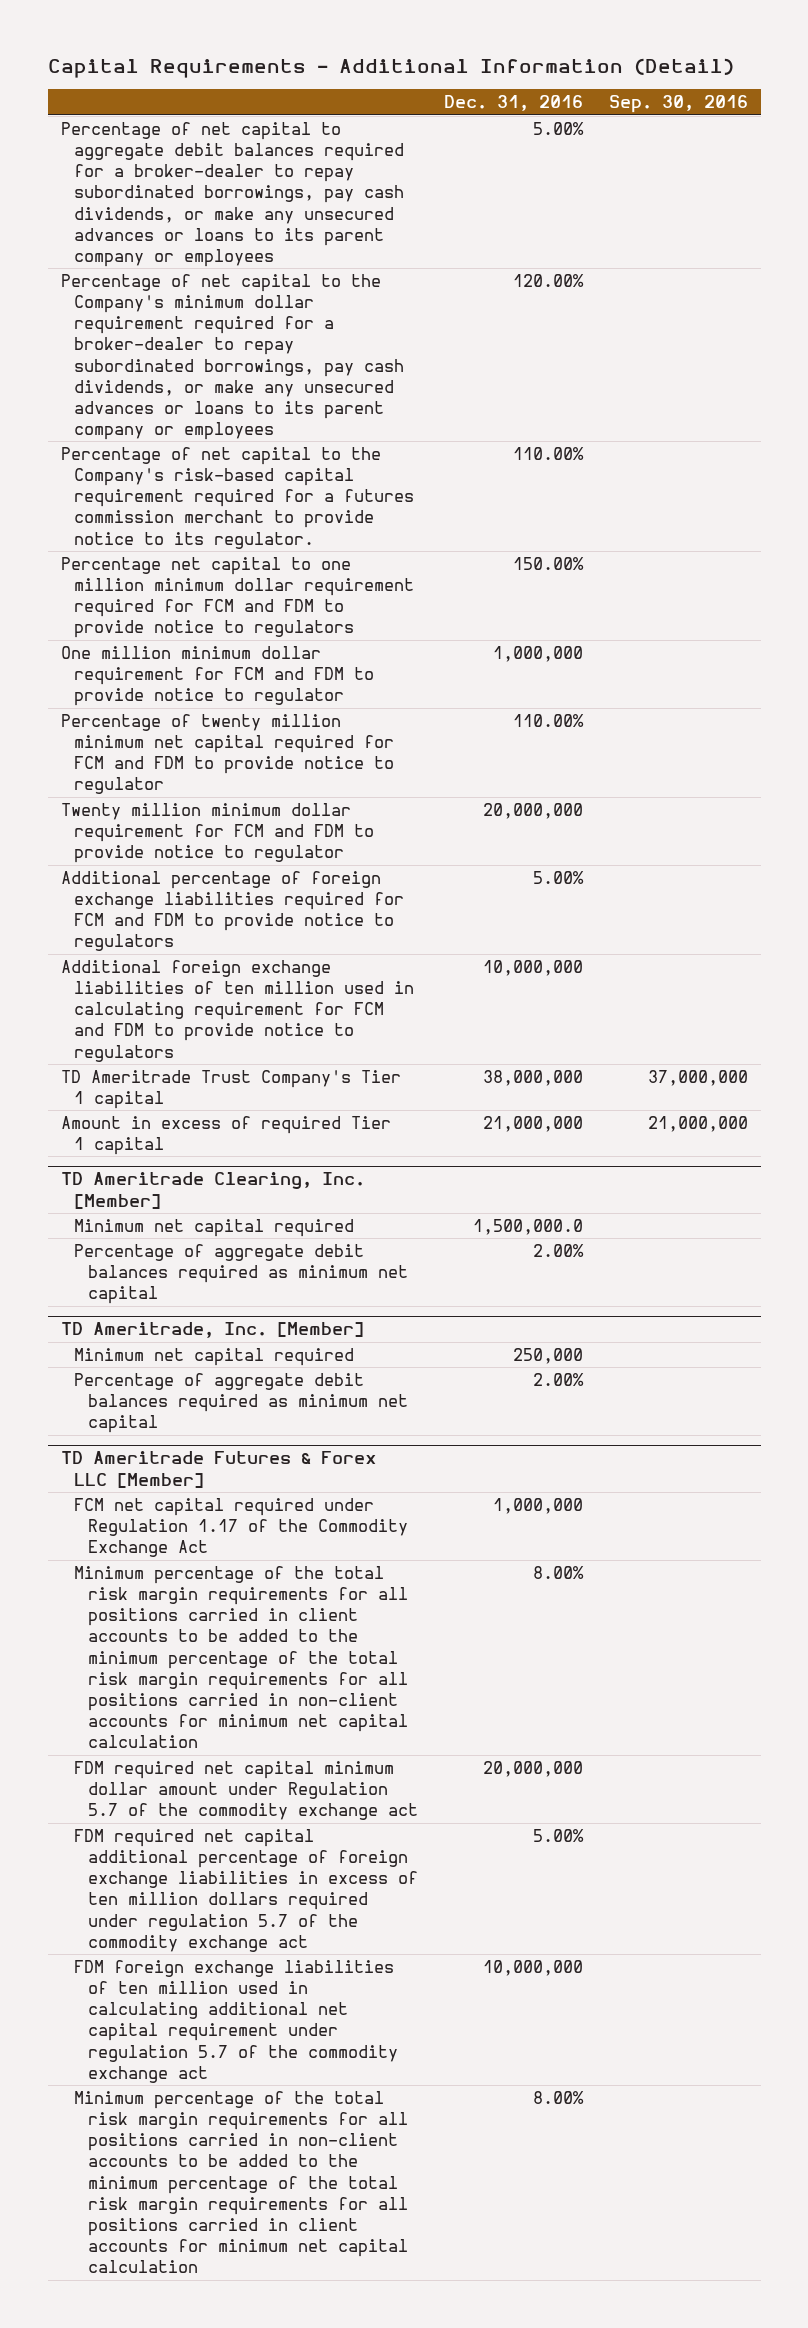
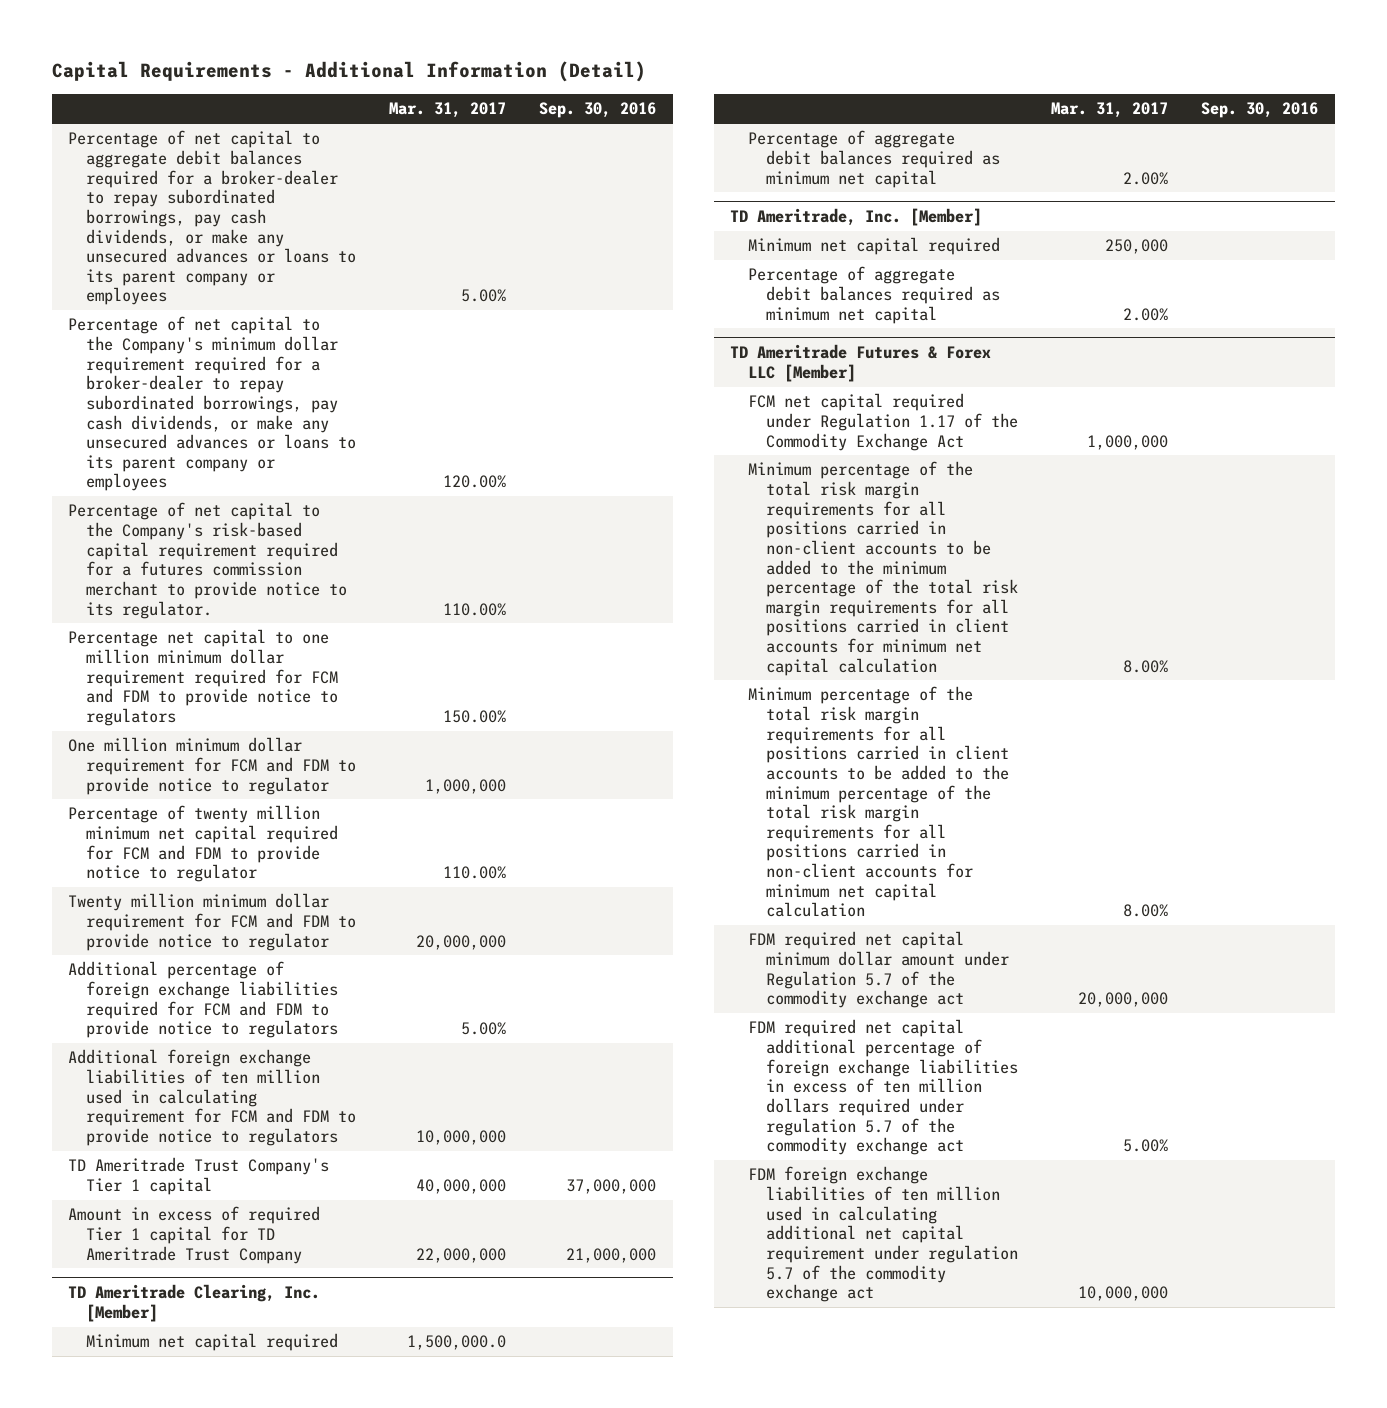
[443,95,583,112] Dec. 31, 2016 -> none
none -> [389,102,507,119] Mar. 31, 2017
[60,1115,391,1156] Amount in excess of required Tier 1 capital -> [68,1206,321,1264] Amount in excess of required Tier 1 capital for TD Ameritrade Trust Company
[74,2090,408,2274] Minimum percentage of the total risk margin requirements for all positions carried in non-client accounts to be added to the minimum percentage of the total risk margin requirements for all positions carried in client accounts for minimum net capital calculation -> [748,461,1018,676] Minimum percentage of the total risk margin requirements for all positions carried in non-client accounts to be added to the minimum percentage of the total risk margin requirements for all positions carried in client accounts for minimum net capital calculation

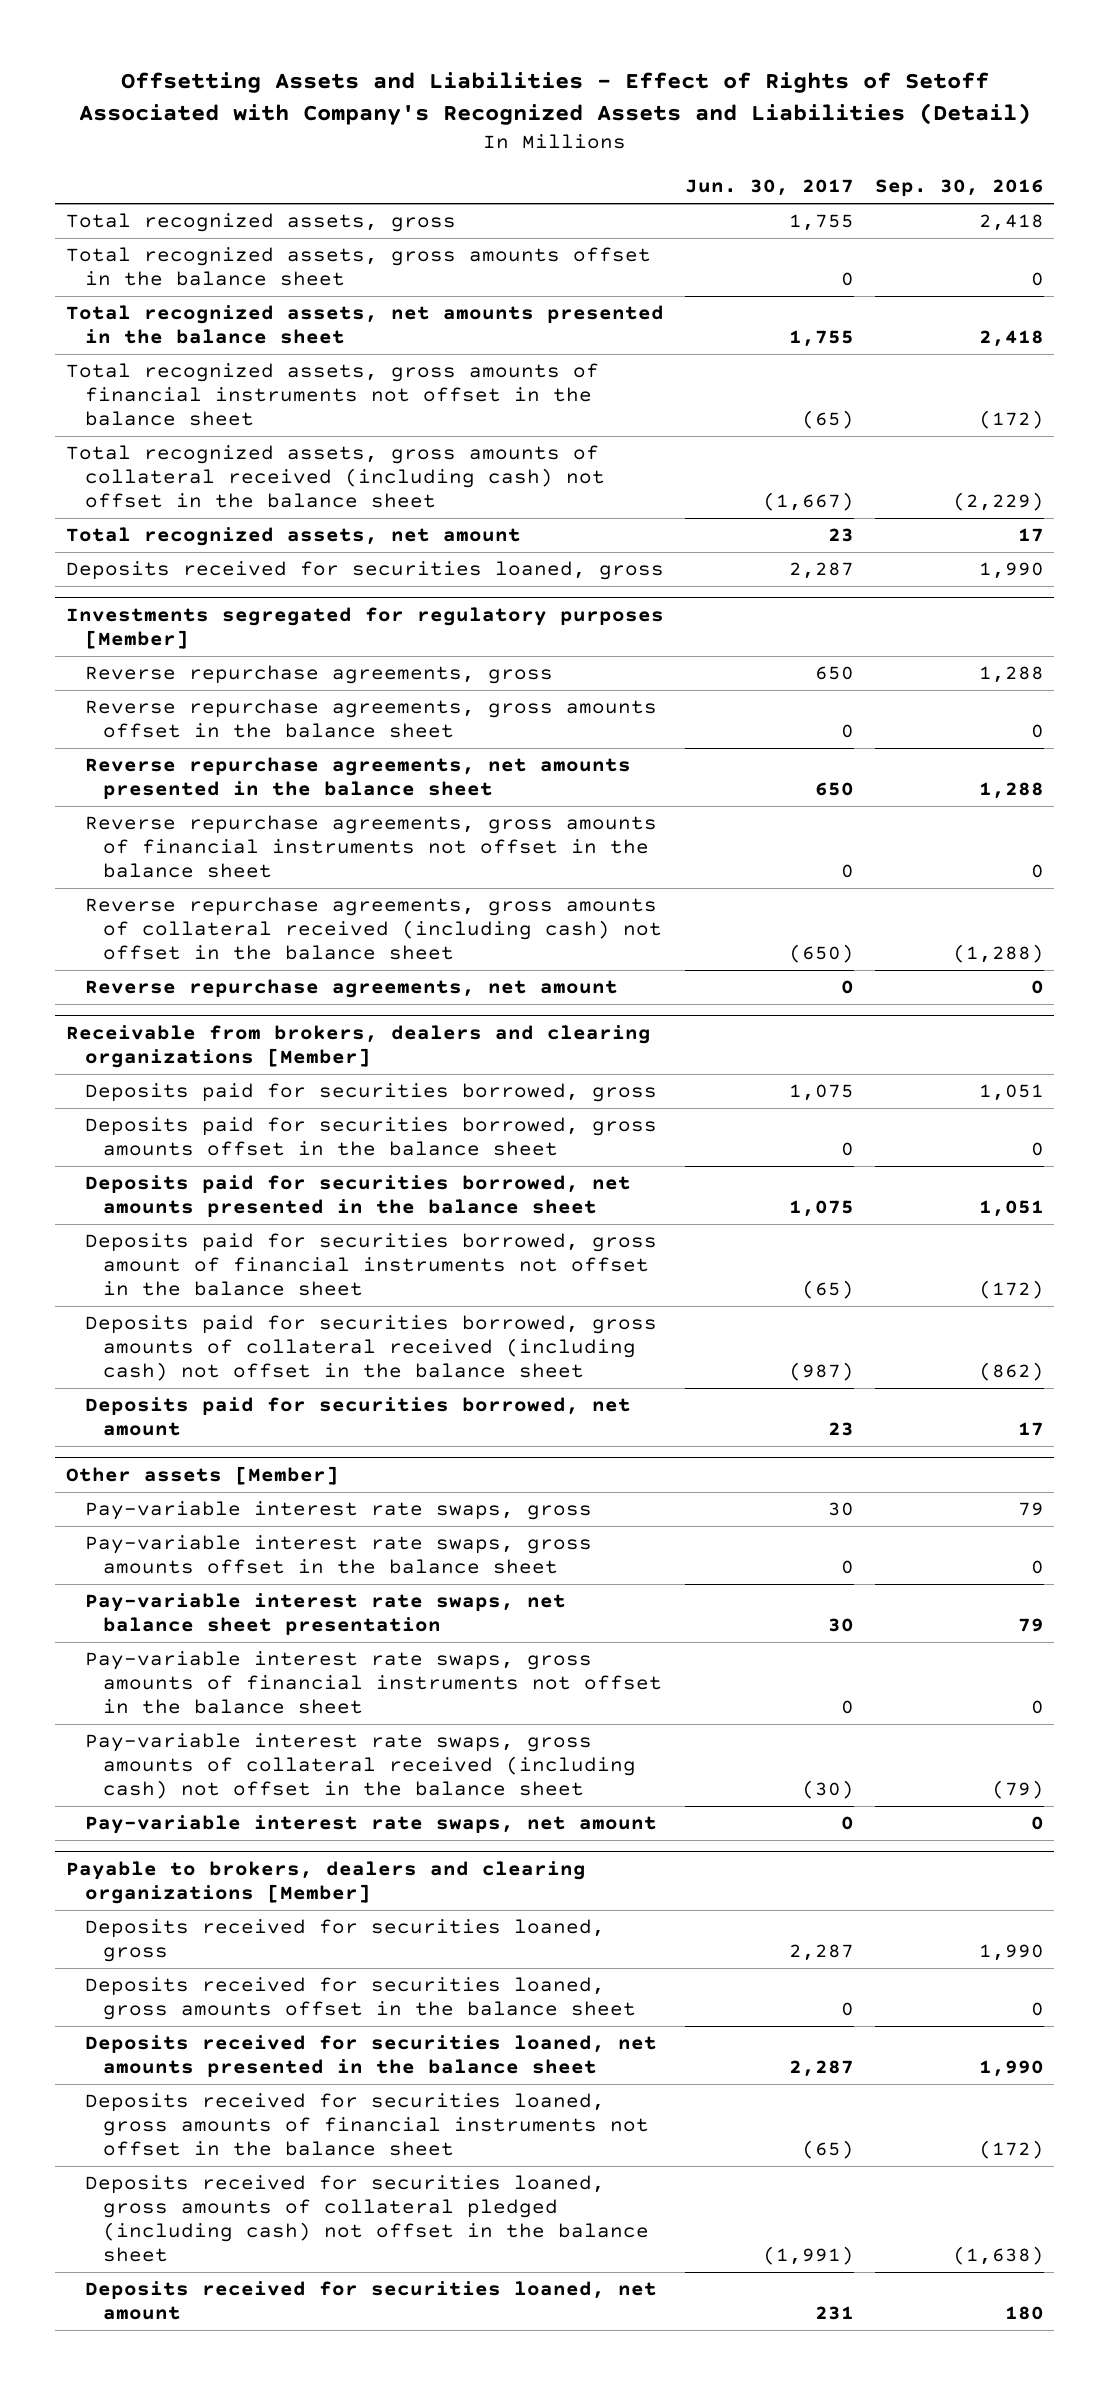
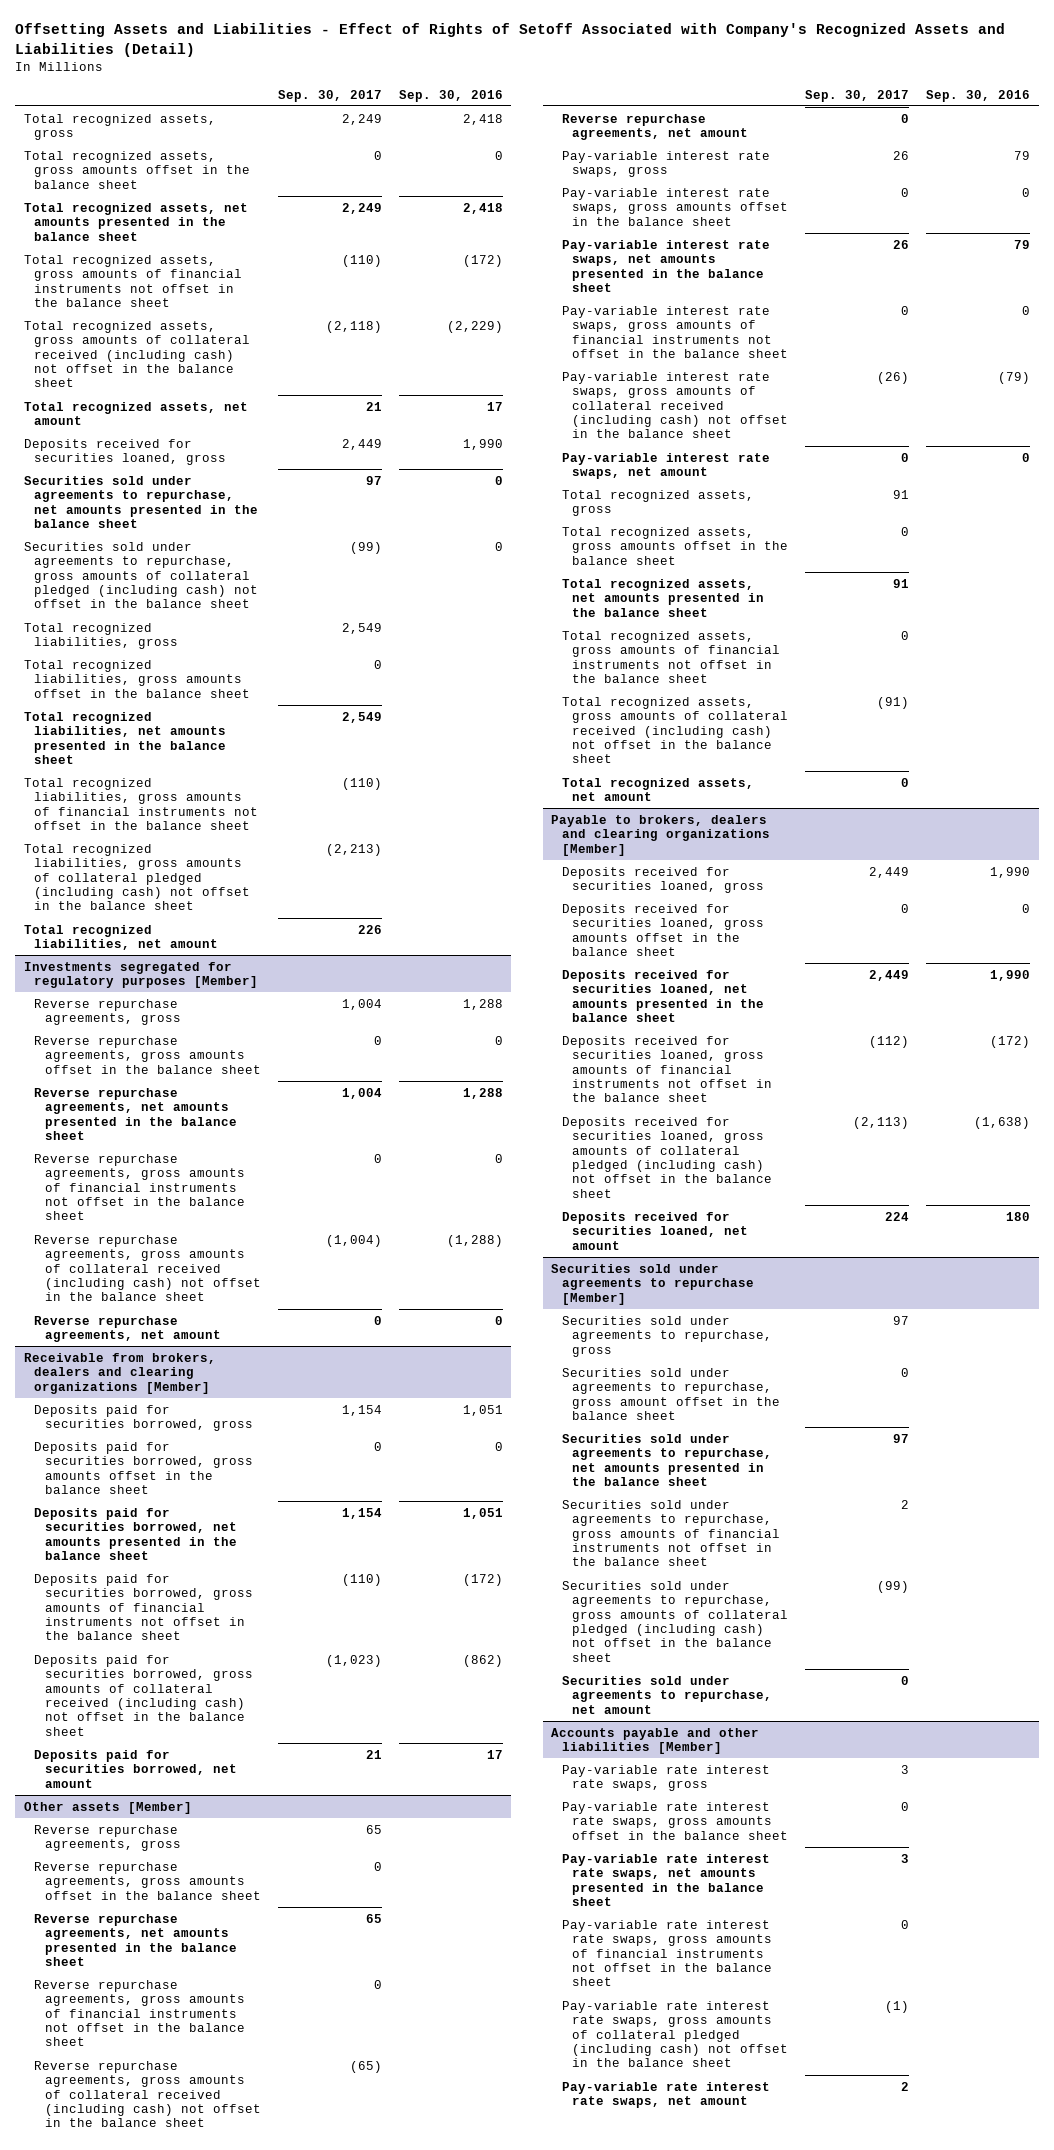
[684,179,854,197] Jun. 30, 2017 -> none
none -> [277,89,382,102] Sep. 30, 2017
none -> [23,475,259,528] Securities sold under agreements to repurchase, net amounts presented in the balance sheet
none -> [23,541,259,609] Securities sold under agreements to repurchase, gross amounts of collateral pledged (including cash) not offset in the balance sheet
none -> [23,622,179,650] Total recognized liabilities, gross
none -> [23,659,251,698] Total recognized liabilities, gross amounts offset in the balance sheet
none -> [23,711,227,764] Total recognized liabilities, net amounts presented in the balance sheet
none -> [23,777,259,830] Total recognized liabilities, gross amounts of financial instruments not offset in the balance sheet
none -> [23,843,251,911] Total recognized liabilities, gross amounts of collateral pledged (including cash) not offset in the balance sheet
none -> [23,924,219,951] Total recognized liabilities, net amount
[84,1233,657,1297] Deposits paid for securities borrowed, gross amount of financial instruments not offset in the balance sheet -> [34,1573,253,1641] Deposits paid for securities borrowed, gross amounts of financial instruments not offset in the balance sheet
none -> [34,1824,181,1852] Reverse repurchase agreements, gross
none -> [34,1861,261,1900] Reverse repurchase agreements, gross amounts offset in the balance sheet
none -> [34,1913,237,1966] Reverse repurchase agreements, net amounts presented in the balance sheet
none -> [34,1979,245,2047] Reverse repurchase agreements, gross amounts of financial instruments not offset in the balance sheet
none -> [34,2060,261,2128] Reverse repurchase agreements, gross amounts of collateral received (including cash) not offset in the balance sheet
none -> [561,113,749,141] Reverse repurchase agreements, net amount
[84,1593,566,1636] Pay-variable interest rate swaps, net balance sheet presentation -> [561,239,770,292] Pay-variable interest rate swaps, net amounts presented in the balance sheet
none -> [561,489,754,517] Total recognized assets, gross
none -> [561,526,789,565] Total recognized assets, gross amounts offset in the balance sheet
none -> [561,578,765,617] Total recognized assets, net amounts presented in the balance sheet
none -> [561,630,781,683] Total recognized assets, gross amounts of financial instruments not offset in the balance sheet
none -> [561,696,789,764] Total recognized assets, gross amounts of collateral received (including cash) not offset in the balance sheet
none -> [561,777,754,802] Total recognized assets, net amount
none -> [551,1263,754,1305] Securities sold under agreements to repurchase [Member]
none -> [561,1315,773,1357] Securities sold under agreements to repurchase, gross
none -> [561,1367,781,1420] Securities sold under agreements to repurchase, gross amount offset in the balance sheet
none -> [561,1433,773,1486] Securities sold under agreements to repurchase, net amounts presented in the balance sheet
none -> [561,1499,781,1567] Securities sold under agreements to repurchase, gross amounts of financial instruments not offset in the balance sheet
none -> [561,1580,789,1662] Securities sold under agreements to repurchase, gross amounts of collateral pledged (including cash) not offset in the balance sheet
none -> [561,1675,773,1714] Securities sold under agreements to repurchase, net amount
none -> [551,1727,760,1755] Accounts payable and other liabilities [Member]
none -> [561,1764,770,1792] Pay-variable rate interest rate swaps, gross
none -> [561,1801,789,1840] Pay-variable rate interest rate swaps, gross amounts offset in the balance sheet
none -> [561,1853,770,1906] Pay-variable rate interest rate swaps, net amounts presented in the balance sheet
none -> [561,1919,773,1987] Pay-variable rate interest rate swaps, gross amounts of financial instruments not offset in the balance sheet
none -> [561,2000,789,2068] Pay-variable rate interest rate swaps, gross amounts of collateral pledged (including cash) not offset in the balance sheet
none -> [561,2081,770,2109] Pay-variable rate interest rate swaps, net amount

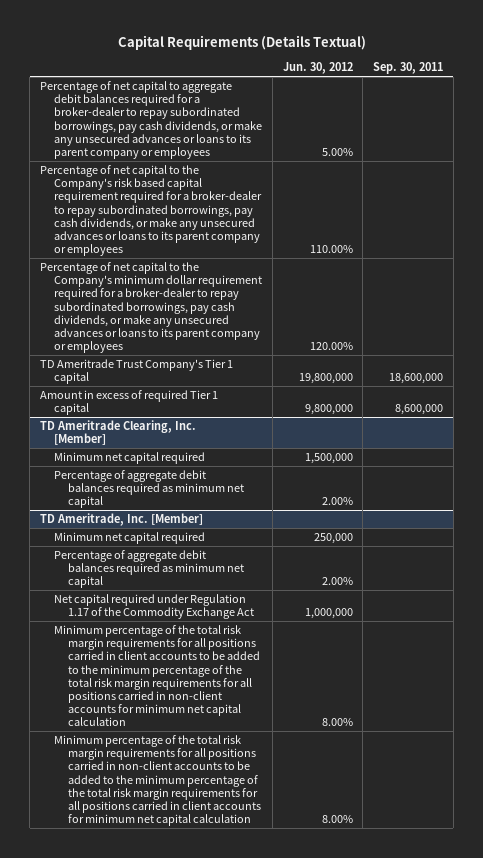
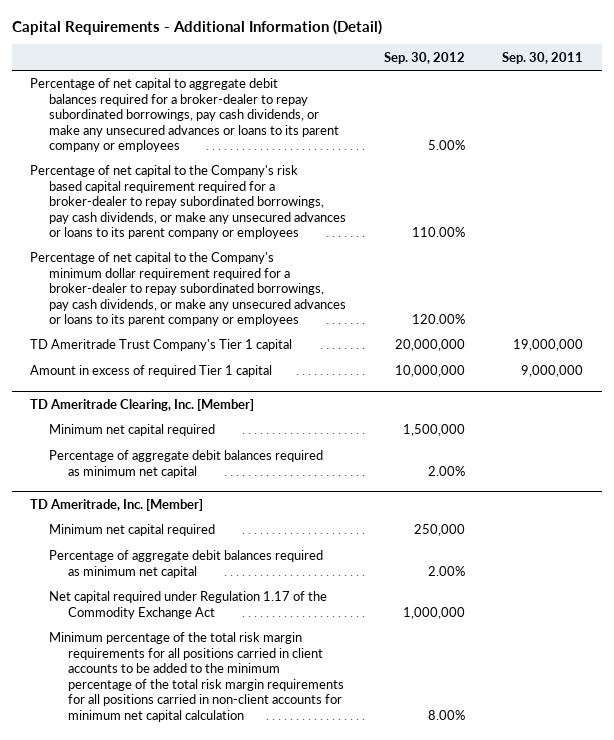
[117,34,366,50] Capital Requirements (Details Textual) -> [11,19,382,35] Capital Requirements - Additional Information (Detail)
[282,62,353,75] Jun. 30, 2012 -> none
none -> [383,51,465,64] Sep. 30, 2012
[389,373,444,385] 18,600,000 -> [513,339,584,352] 19,000,000
[395,404,444,416] 8,600,000 -> [521,365,584,378] 9,000,000
[53,735,261,826] Minimum percentage of the total risk margin requirements for all positions carried in non-client accounts to be added to the minimum percentage of the total risk margin requirements for all positions carried in client accounts for minimum net capital calculation -> none

